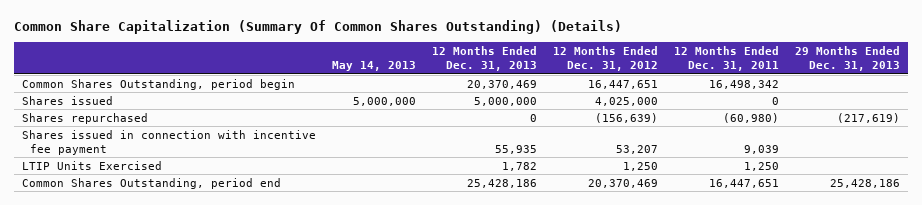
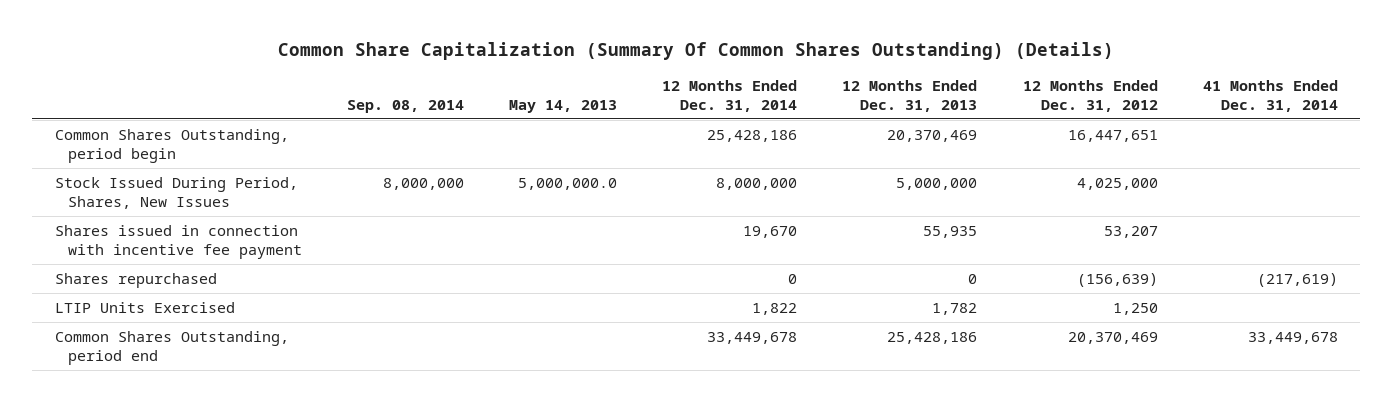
[673,46,779,72] 12 Months Ended Dec. 31, 2011 -> none
[794,46,900,72] 29 Months Ended Dec. 31, 2013 -> none
none -> [346,100,464,114] Sep. 08, 2014
none -> [662,80,798,113] 12 Months Ended Dec. 31, 2014
none -> [1202,80,1338,113] 41 Months Ended Dec. 31, 2014
[21,95,113,105] Shares issued -> [54,176,298,209] Stock Issued During Period, Shares, New Issues
[352,96,416,106] 5,000,000 -> [518,177,618,190] 5,000,000.0
[21,112,148,124] Shares repurchased -> [54,272,217,288] Shares repurchased

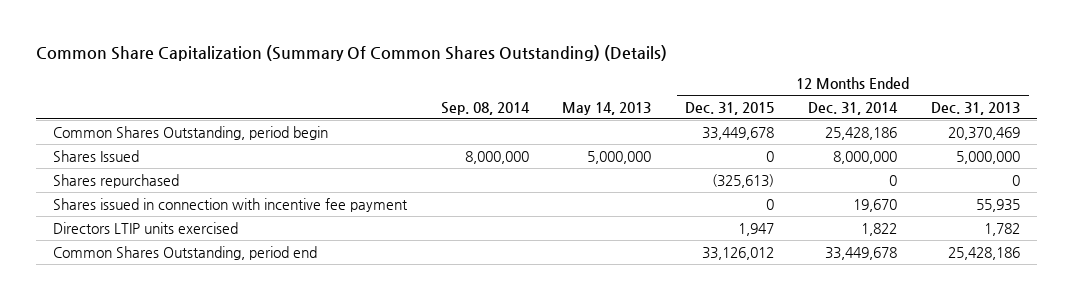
[1022,80,1158,113] 12 Months Ended Dec. 31, 2012 -> none
[1202,80,1338,113] 41 Months Ended Dec. 31, 2014 -> none
none -> [685,102,775,116] Dec. 31, 2015
[54,176,298,209] Stock Issued During Period, Shares, New Issues -> [52,149,139,162] Shares Issued
[518,177,618,190] 5,000,000.0 -> [587,150,652,164] 5,000,000
[54,224,302,259] Shares issued in connection with incentive fee payment -> [52,197,408,212] Shares issued in connection with incentive fee payment
[54,301,235,313] LTIP Units Exercised -> [52,221,238,234] Directors LTIP units exercised

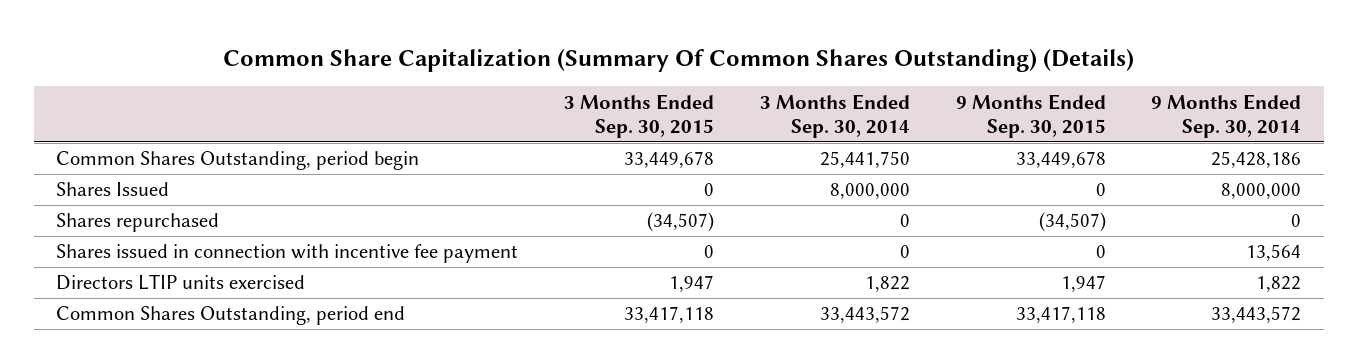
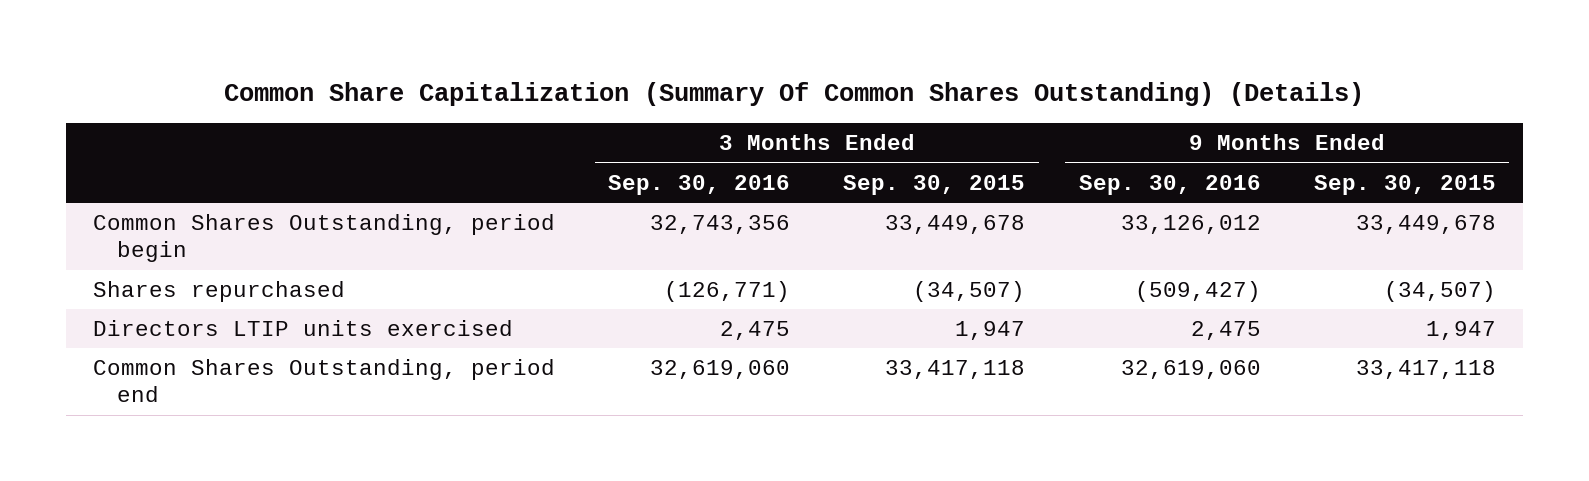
[759,93,910,138] 3 Months Ended Sep. 30, 2014 -> none
[1151,93,1302,138] 9 Months Ended Sep. 30, 2014 -> none
none -> [608,174,791,195] Sep. 30, 2016
none -> [1078,174,1261,195] Sep. 30, 2016
[56,182,170,197] Shares Issued -> none
[56,244,519,264] Shares issued in connection with incentive fee payment -> none

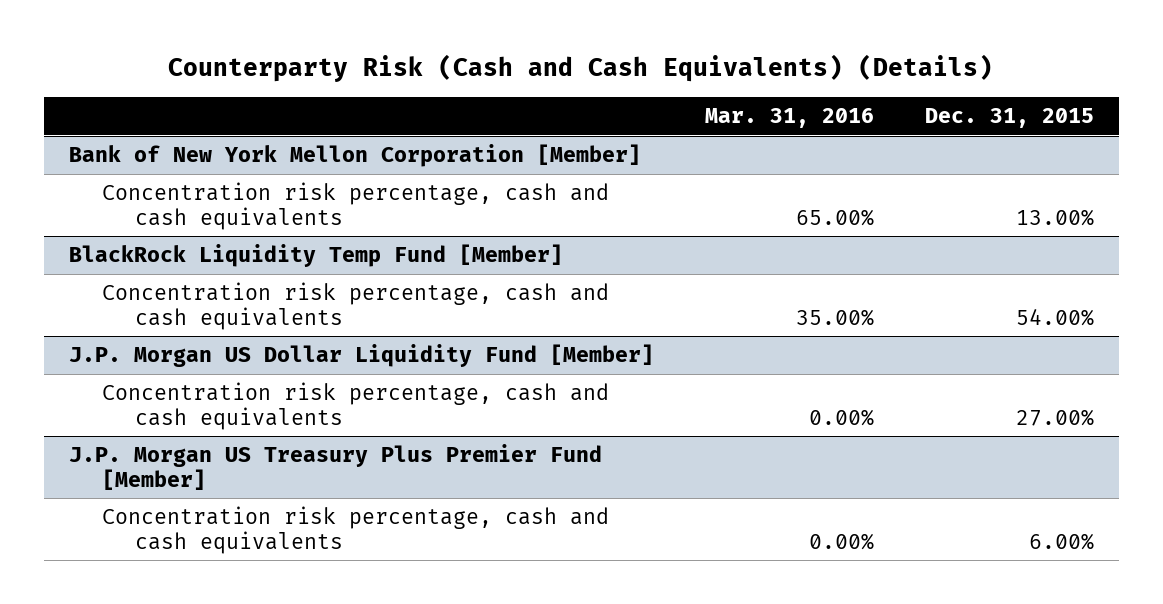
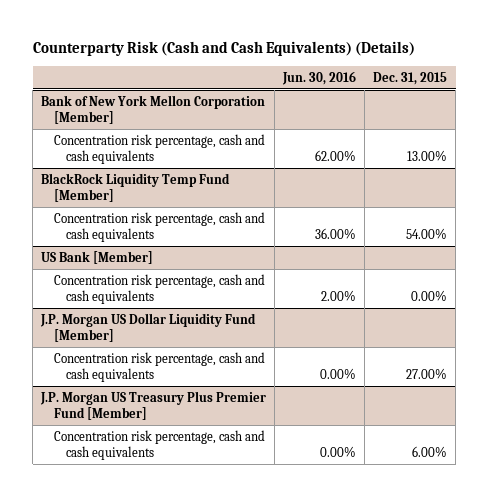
[704,108,874,129] Mar. 31, 2016 -> none
none -> [282,70,357,85] Jun. 30, 2016
none -> [41,250,154,264] US Bank [Member]
none -> [53,273,265,305] Concentration risk percentage, cash and cash equivalents

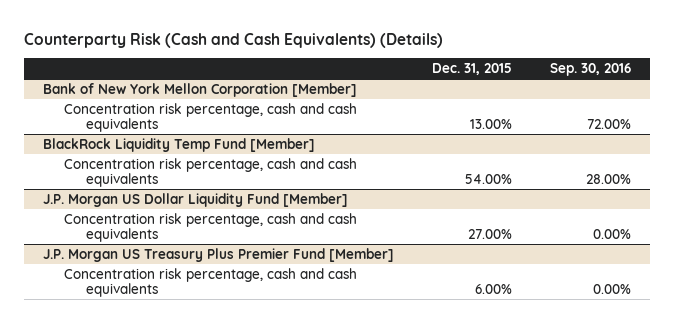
[282,70,357,85] Jun. 30, 2016 -> none
none -> [550,63,632,77] Sep. 30, 2016
[41,250,154,264] US Bank [Member] -> none
[53,273,265,305] Concentration risk percentage, cash and cash equivalents -> none

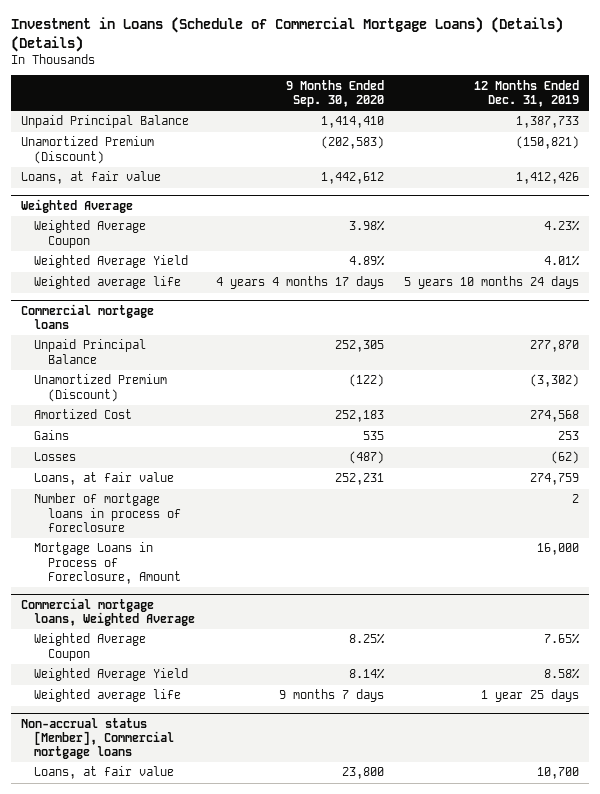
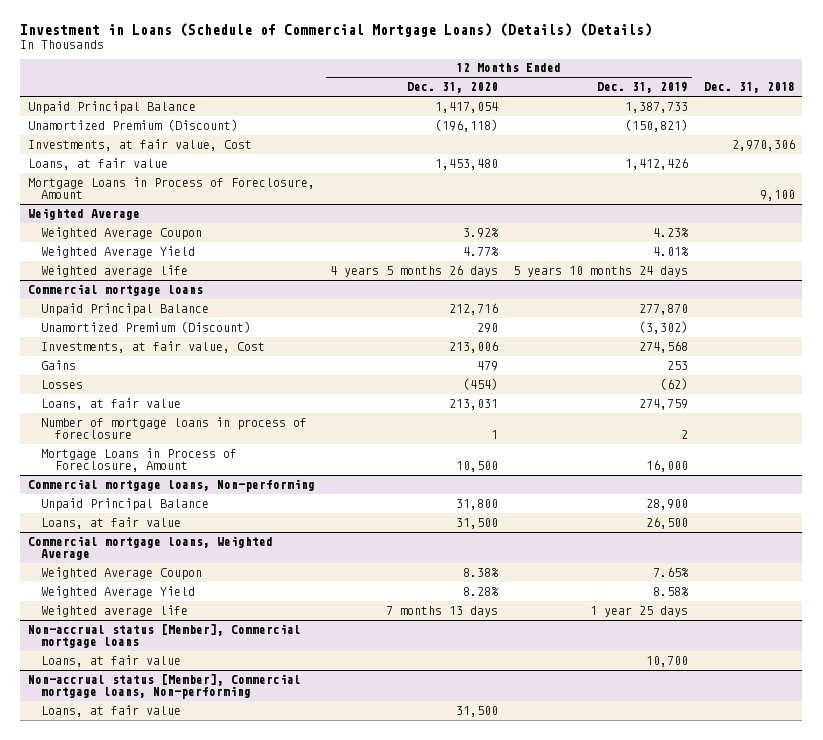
[285,79,384,108] 9 Months Ended Sep. 30, 2020 -> none
none -> [407,82,499,94] Dec. 31, 2020
none -> [703,82,795,94] Dec. 31, 2018
none -> [27,138,252,151] Investments, at fair value, Cost
none -> [27,176,315,200] Mortgage Loans in Process of Foreclosure, Amount
[34,409,133,420] Amortized Cost -> [41,340,266,353] Investments, at fair value, Cost
none -> [27,478,315,492] Commercial mortgage loans, Non-performing
none -> [41,497,210,511] Unpaid Principal Balance
none -> [41,516,182,529] Loans, at fair value
none -> [27,673,301,700] Non-accrual status [Member], Commercial mortgage loans, Non-performing
none -> [41,704,182,717] Loans, at fair value

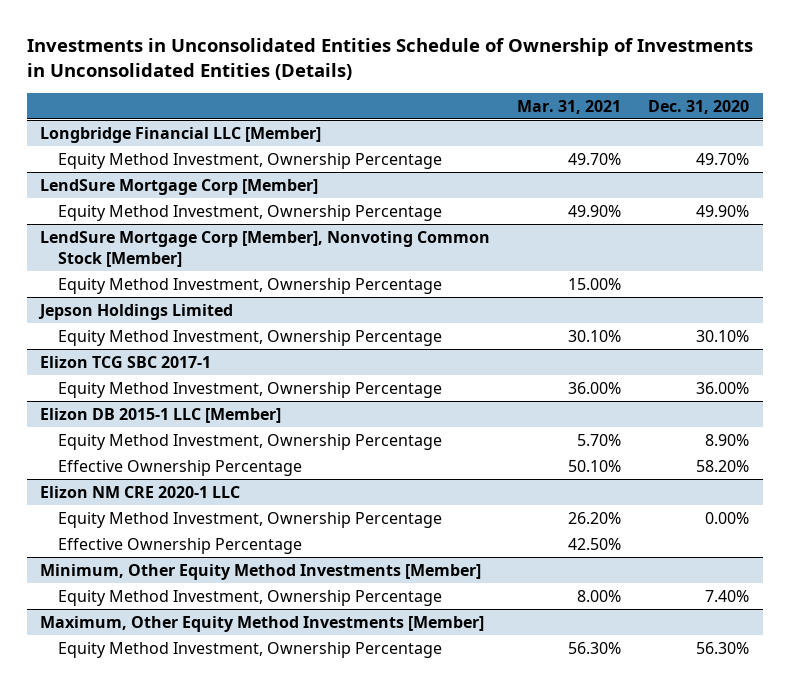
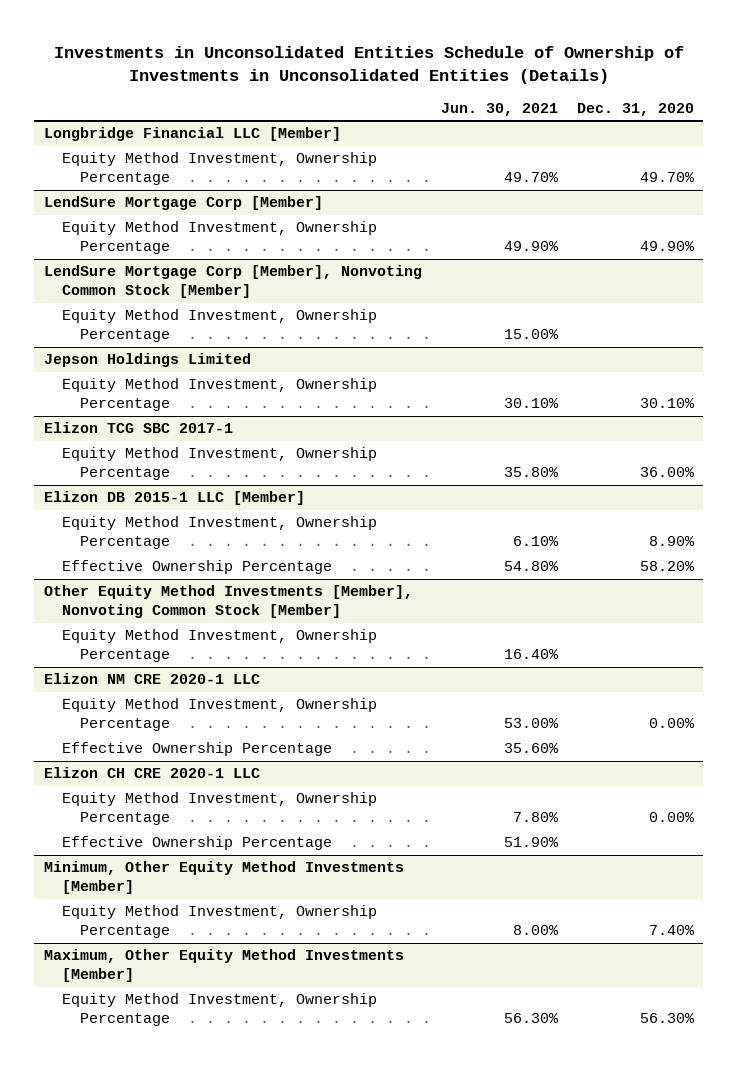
[517,99,622,114] Mar. 31, 2021 -> none
none -> [440,103,558,117] Jun. 30, 2021
none -> [43,585,413,619] Other Equity Method Investments [Member], Nonvoting Common Stock [Member]
none -> [61,629,377,663] Equity Method Investment, Ownership Percentage
none -> [43,767,260,779] Elizon CH CRE 2020-1 LLC
none -> [61,792,377,826] Equity Method Investment, Ownership Percentage
none -> [61,836,332,851] Effective Ownership Percentage

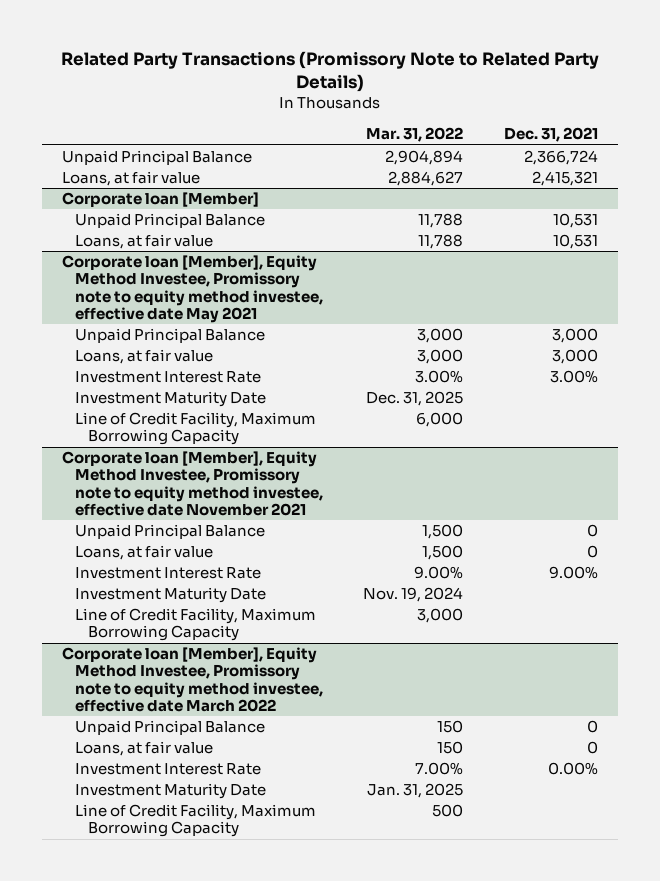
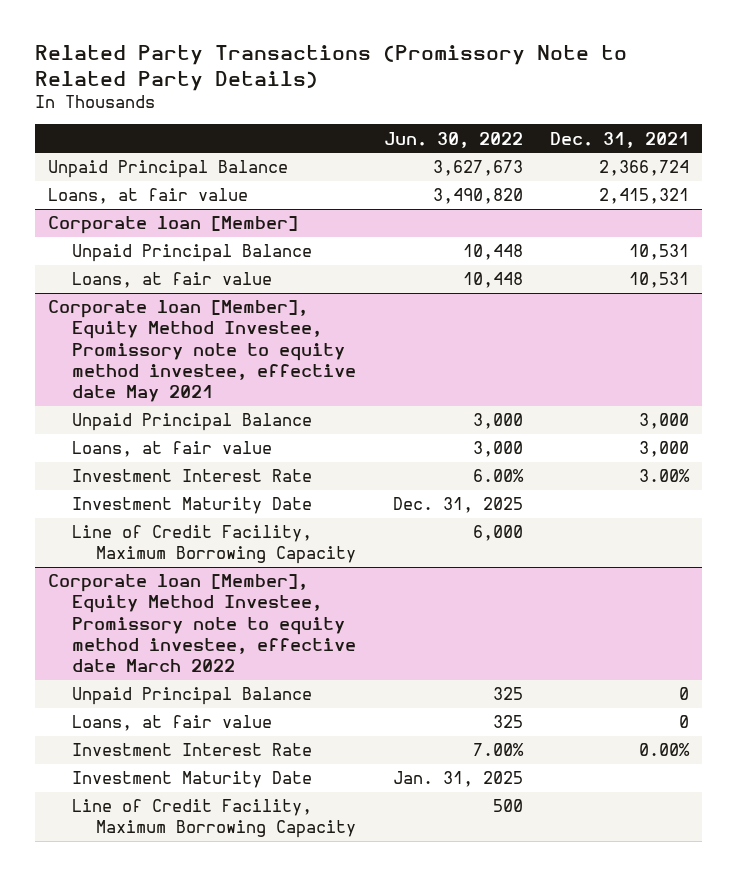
[366,127,464,143] Mar. 31, 2022 -> none
none -> [383,131,523,148] Jun. 30, 2022
[62,451,323,517] Corporate loan [Member], Equity Method Investee, Promissory note to equity method investee, effective date November 2021 -> none
[74,524,265,540] Unpaid Principal Balance -> none
[74,545,213,561] Loans, at fair value -> none
[74,567,261,580] Investment Interest Rate -> none
[74,587,266,604] Investment Maturity Date -> none
[74,608,316,642] Line of Credit Facility, Maximum Borrowing Capacity -> none

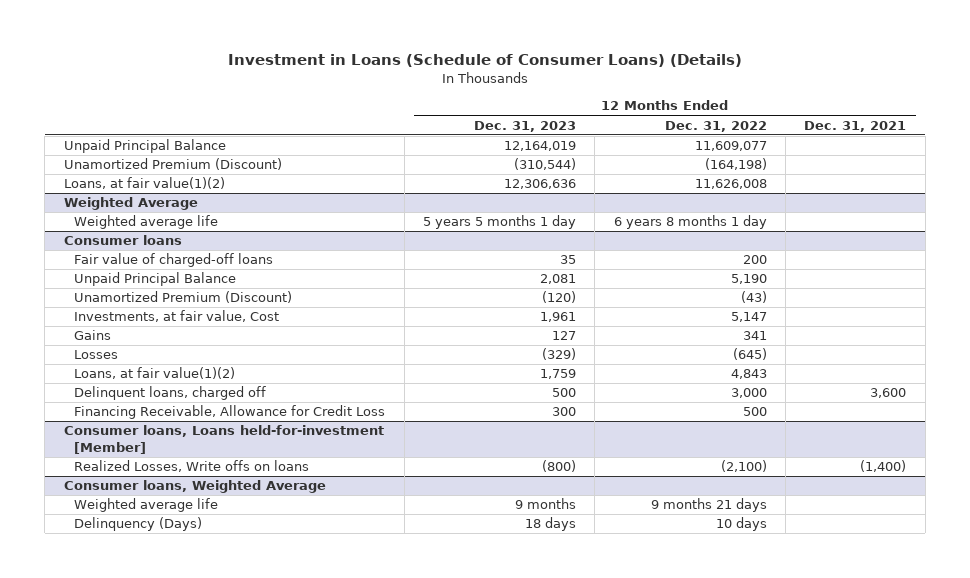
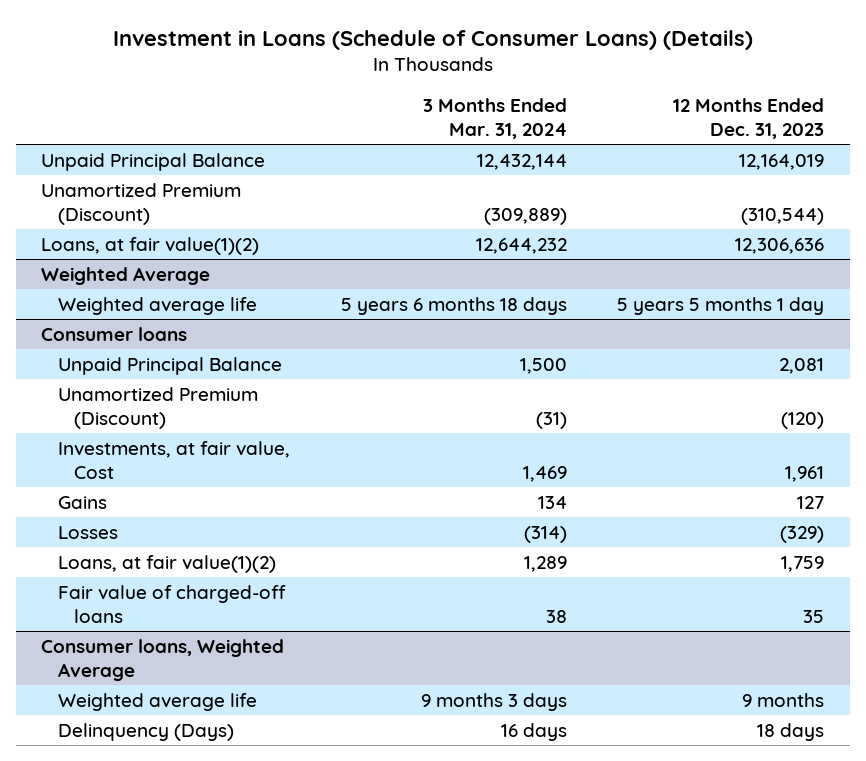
[664,120,767,132] Dec. 31, 2022 -> none
[804,120,907,132] Dec. 31, 2021 -> none
none -> [422,98,567,140] 3 Months Ended Mar. 31, 2024
[74,386,267,401] Delinquent loans, charged off -> none
[74,405,386,420] Financing Receivable, Allowance for Credit Loss -> none
[63,425,384,454] Consumer loans, Loans held-for-investment [Member] -> none
[74,460,310,473] Realized Losses, Write offs on loans -> none
[74,253,274,268] Fair value of charged-off loans -> [57,584,286,623] Fair value of charged-off loans

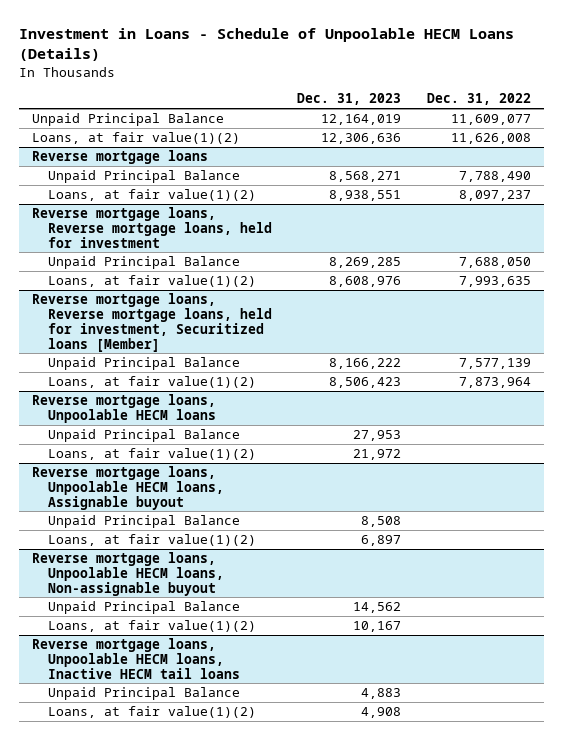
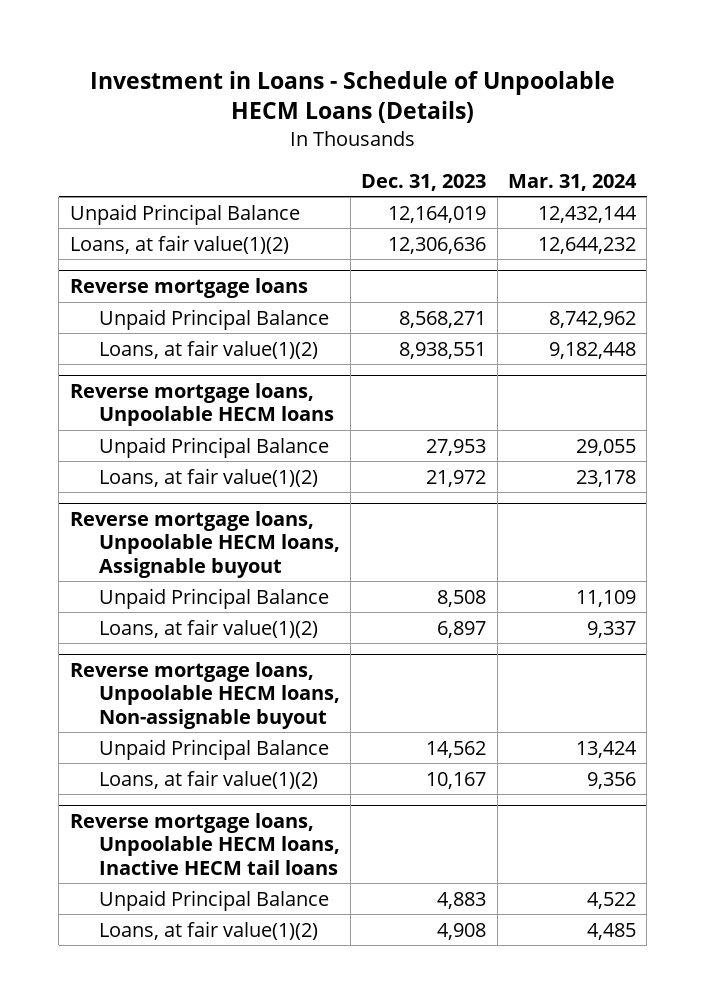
[427,93,532,106] Dec. 31, 2022 -> none
none -> [508,173,638,191] Mar. 31, 2024
[32,206,272,248] Reverse mortgage loans, Reverse mortgage loans, held for investment -> none
[47,255,240,269] Unpaid Principal Balance -> none
[47,274,256,287] Loans, at fair value(1)(2) -> none
[32,292,272,352] Reverse mortgage loans, Reverse mortgage loans, held for investment, Securitized loans [Member] -> none
[47,356,240,370] Unpaid Principal Balance -> none
[47,375,256,388] Loans, at fair value(1)(2) -> none

